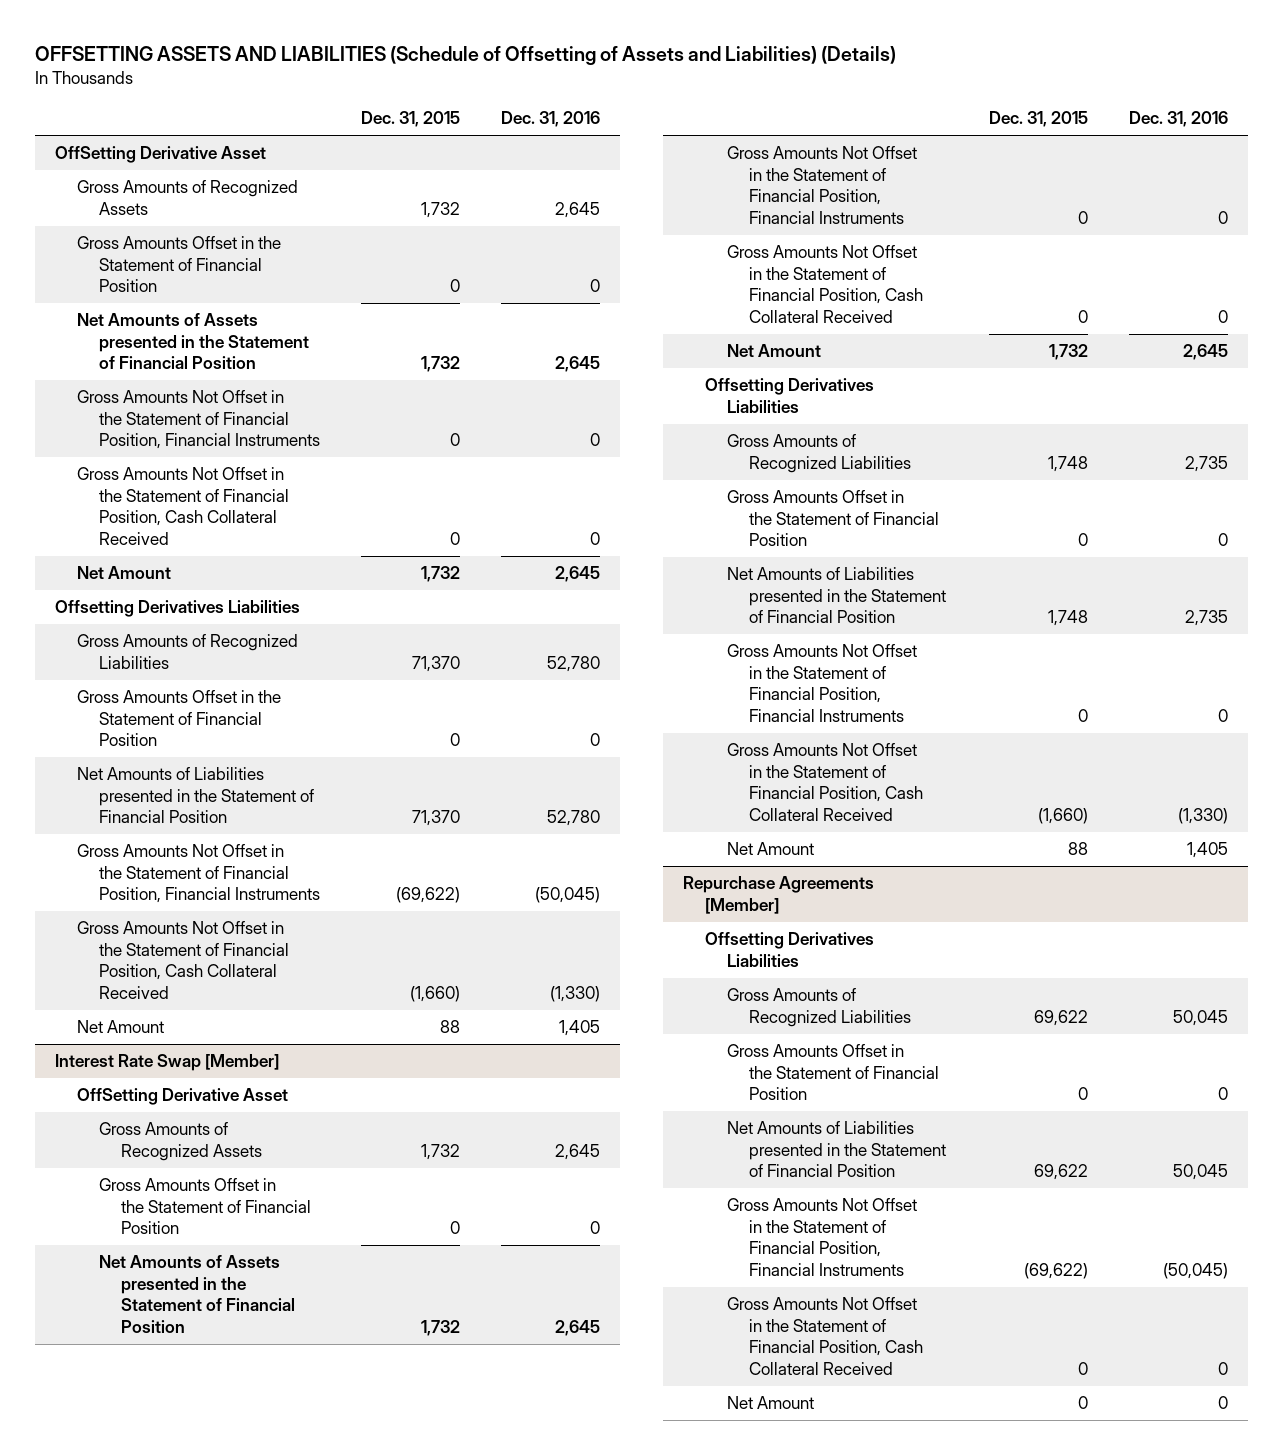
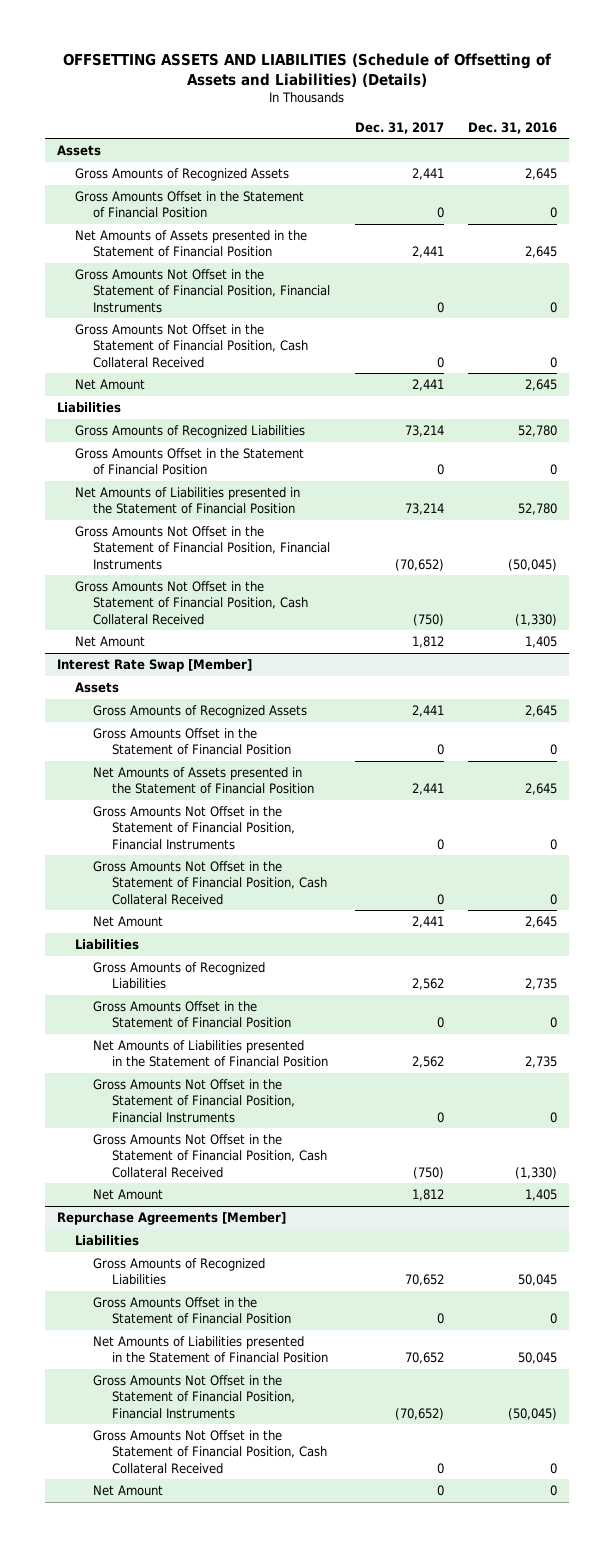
[360,111,460,128] Dec. 31, 2015 -> none
none -> [354,121,444,134] Dec. 31, 2017
[55,146,267,164] OffSetting Derivative Asset -> [56,145,101,157] Assets
[55,600,301,618] Offsetting Derivatives Liabilities -> [56,402,121,414] Liabilities
[77,1088,289,1106] OffSetting Derivative Asset -> [75,682,120,694] Assets
[705,378,875,413] Offsetting Derivatives Liabilities -> [75,939,140,951] Liabilities
[705,932,875,967] Offsetting Derivatives Liabilities -> [75,1235,140,1247] Liabilities

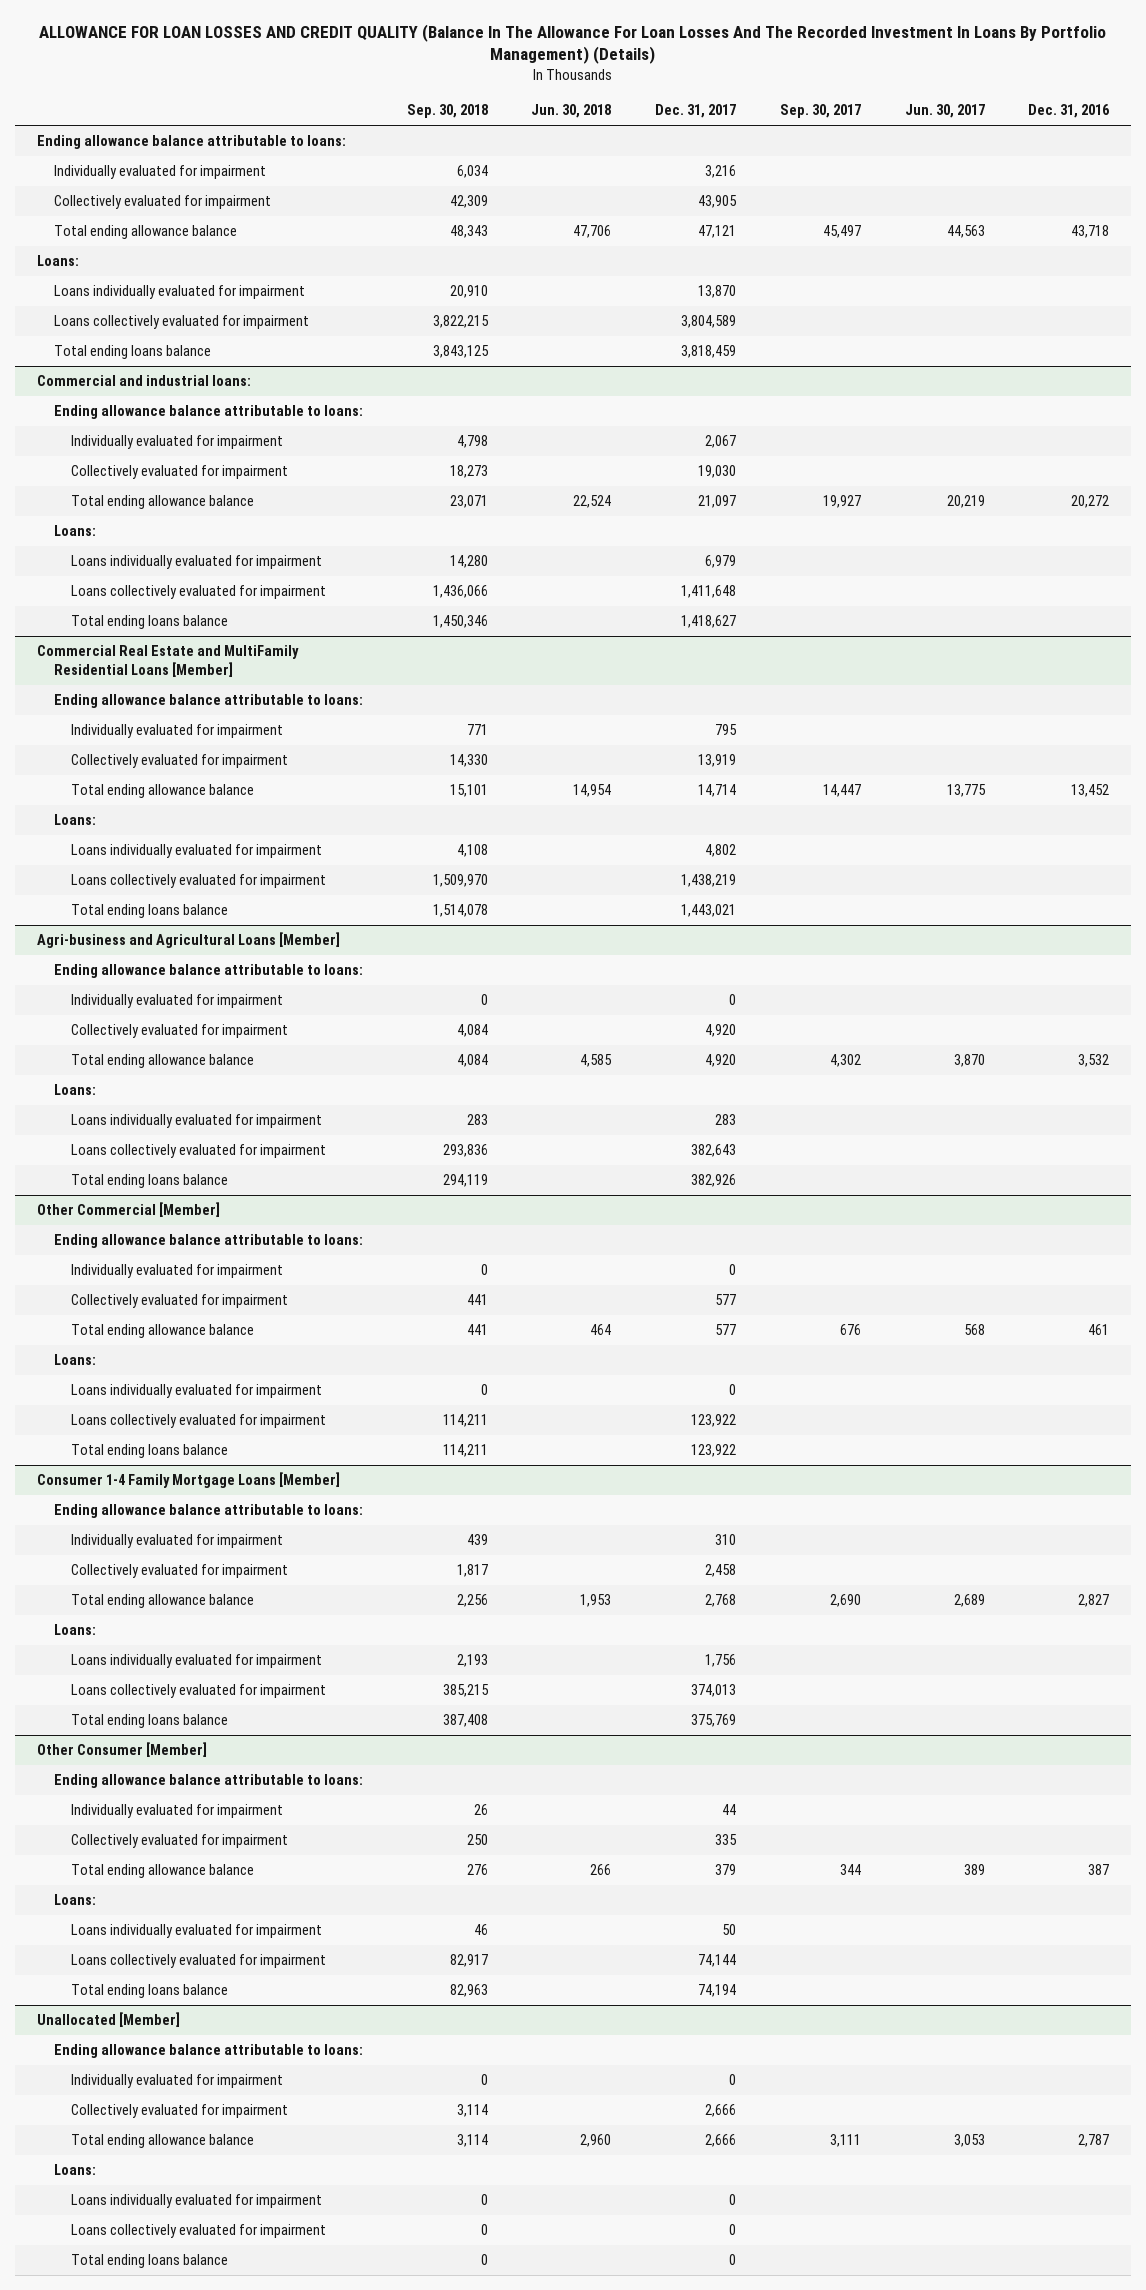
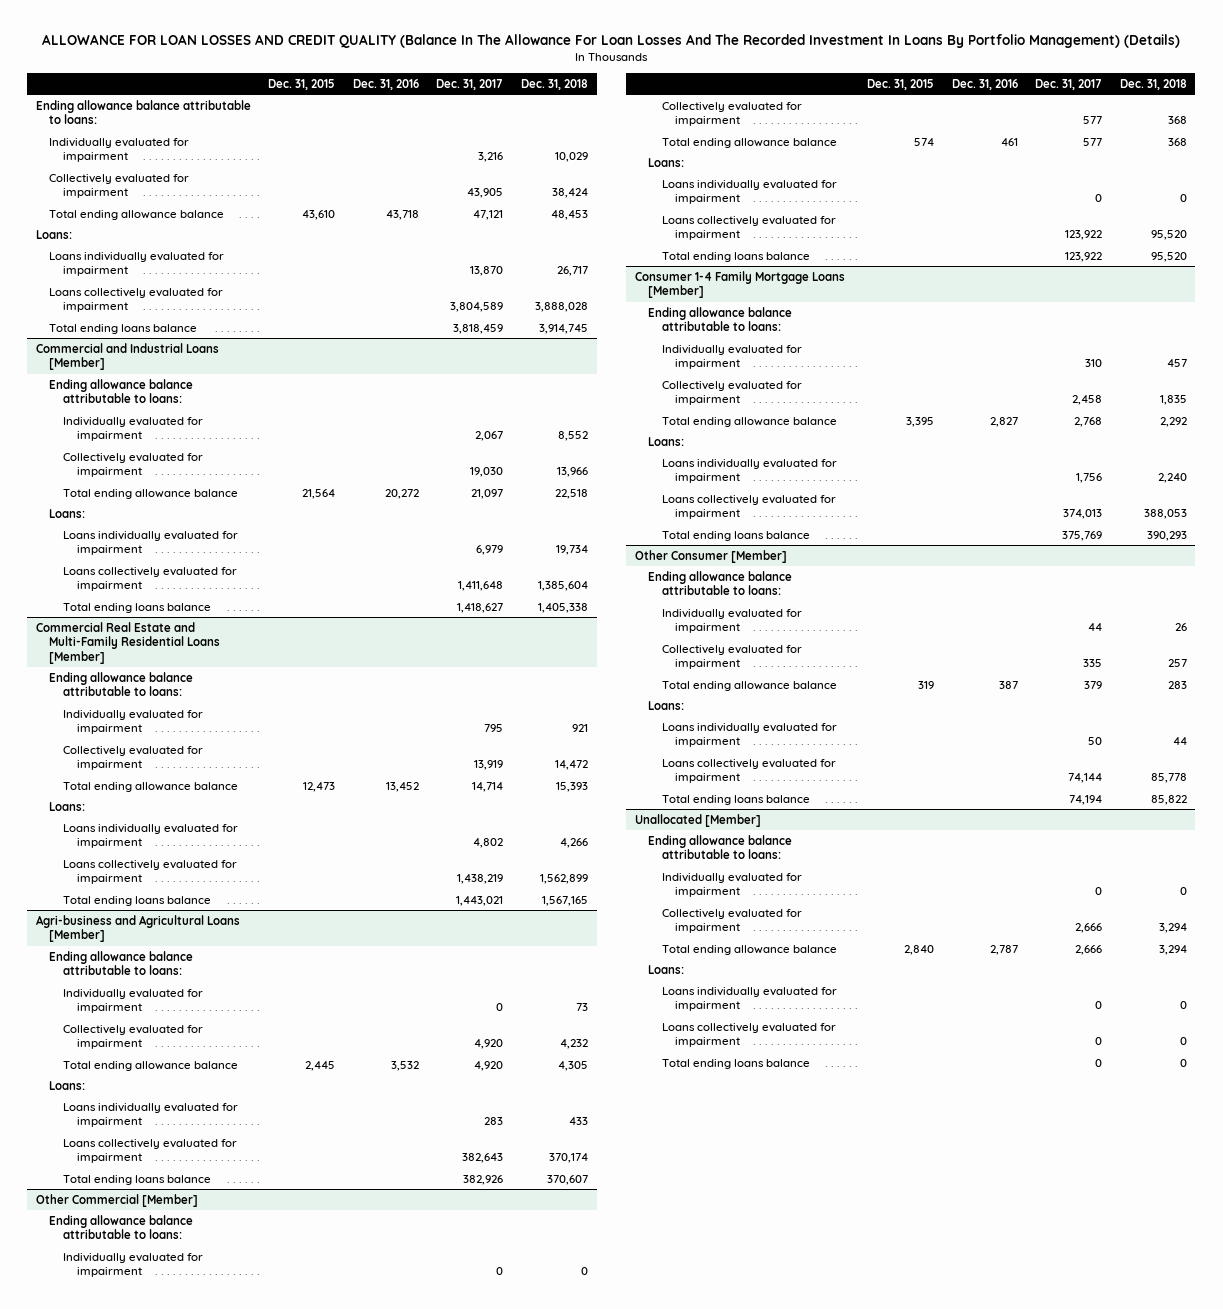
[406,104,488,119] Sep. 30, 2018 -> none
[531,104,612,119] Jun. 30, 2018 -> none
[779,104,861,119] Sep. 30, 2017 -> none
[904,104,985,119] Jun. 30, 2017 -> none
none -> [268,78,336,90] Dec. 31, 2015
none -> [520,78,588,90] Dec. 31, 2018
[36,375,251,387] Commercial and industrial loans: -> [35,342,219,371] Commercial and Industrial Loans [Member]
[36,645,299,678] Commercial Real Estate and MultiFamily Residential Loans [Member] -> [35,621,221,664] Commercial Real Estate and Multi-Family Residential Loans [Member]

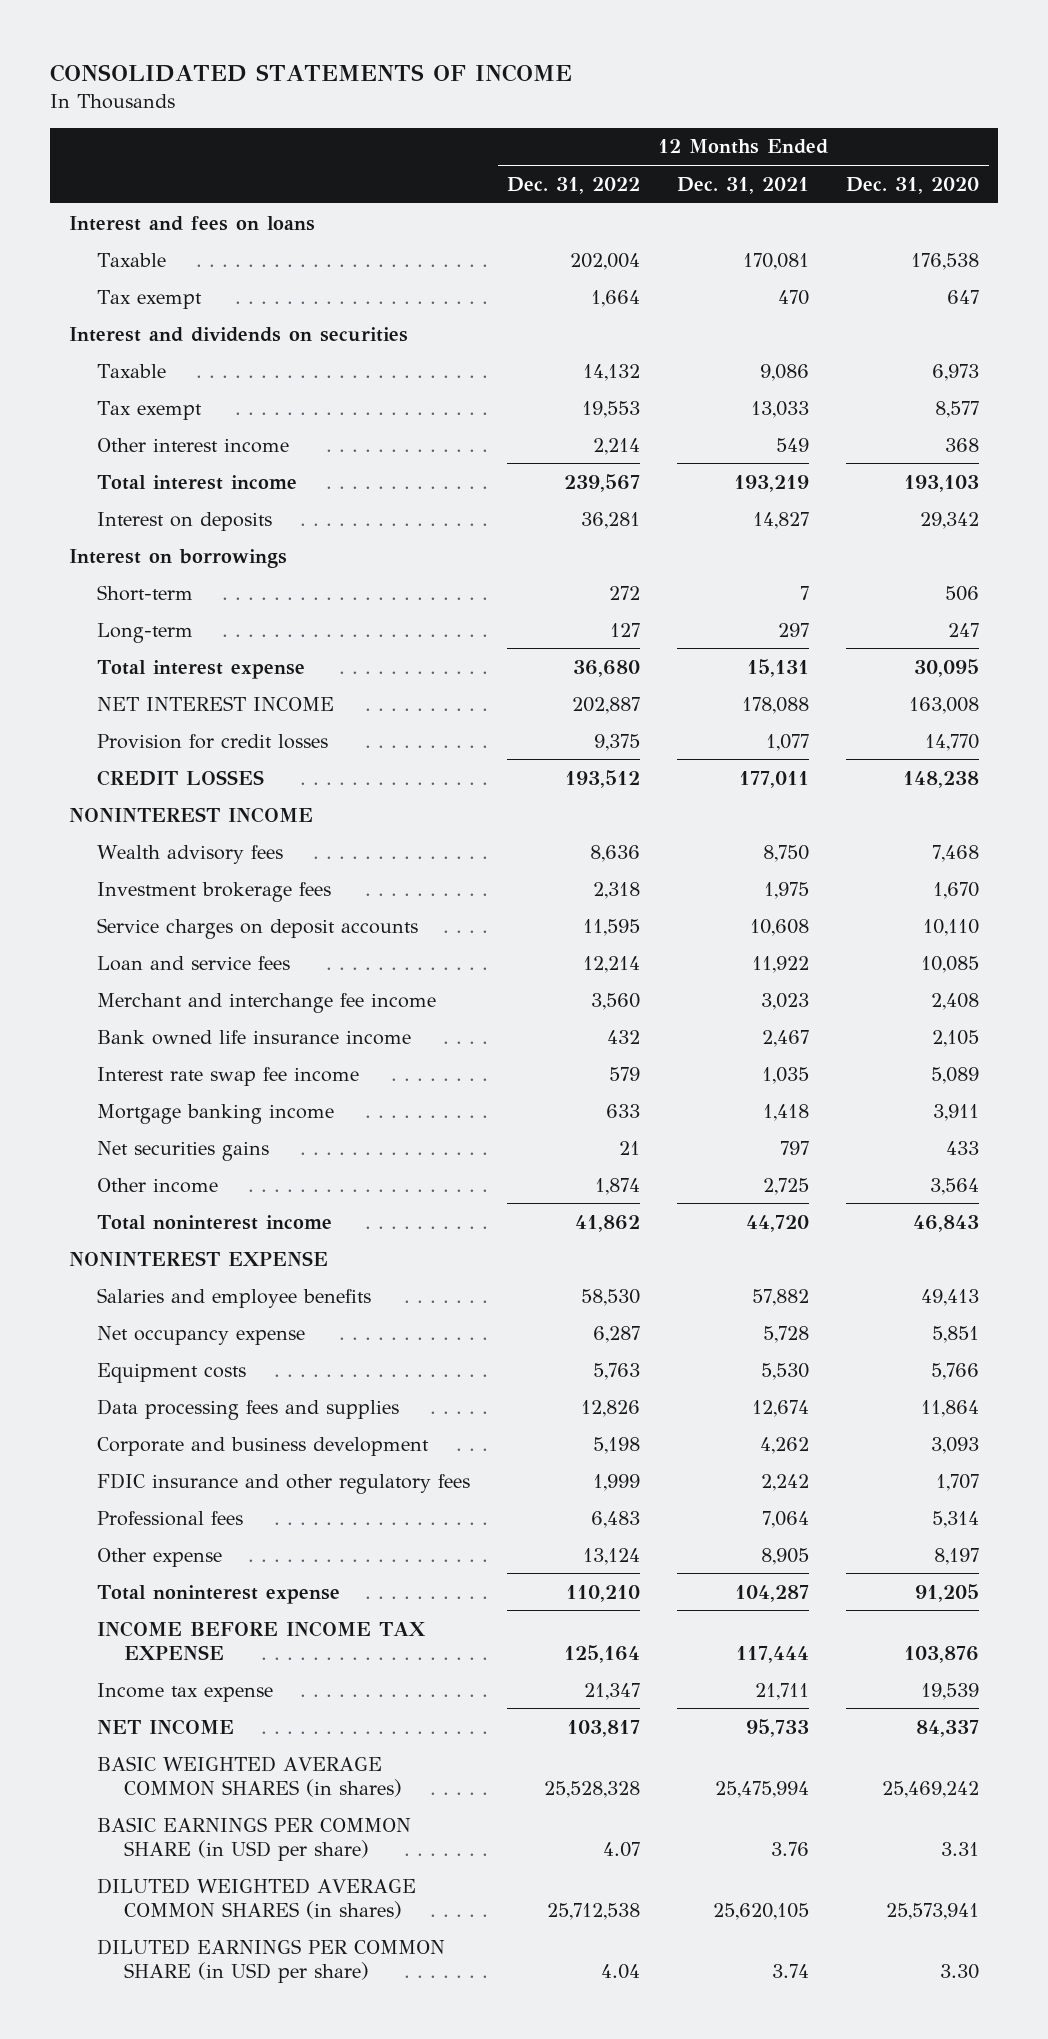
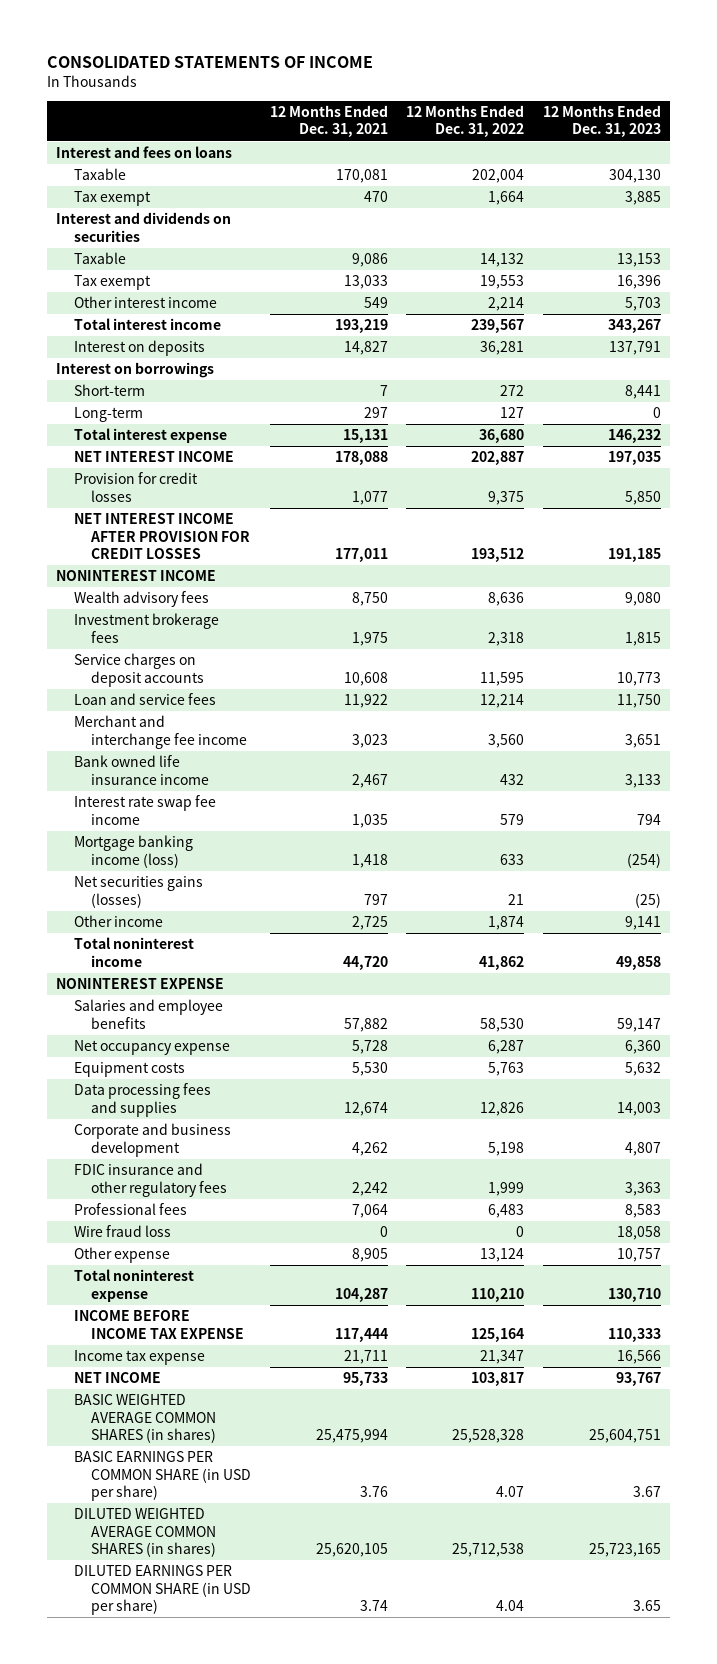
[846,176,980,194] Dec. 31, 2020 -> none
none -> [542,105,661,138] 12 Months Ended Dec. 31, 2023
[96,769,264,786] CREDIT LOSSES -> [73,513,251,559] NET INTEREST INCOME AFTER PROVISION FOR CREDIT LOSSES
[96,1103,334,1124] Mortgage banking income -> [73,835,193,868] Mortgage banking income (loss)
[96,1140,269,1161] Net securities gains -> [73,876,203,908] Net securities gains (losses)
none -> [73,1225,171,1238] Wire fraud loss

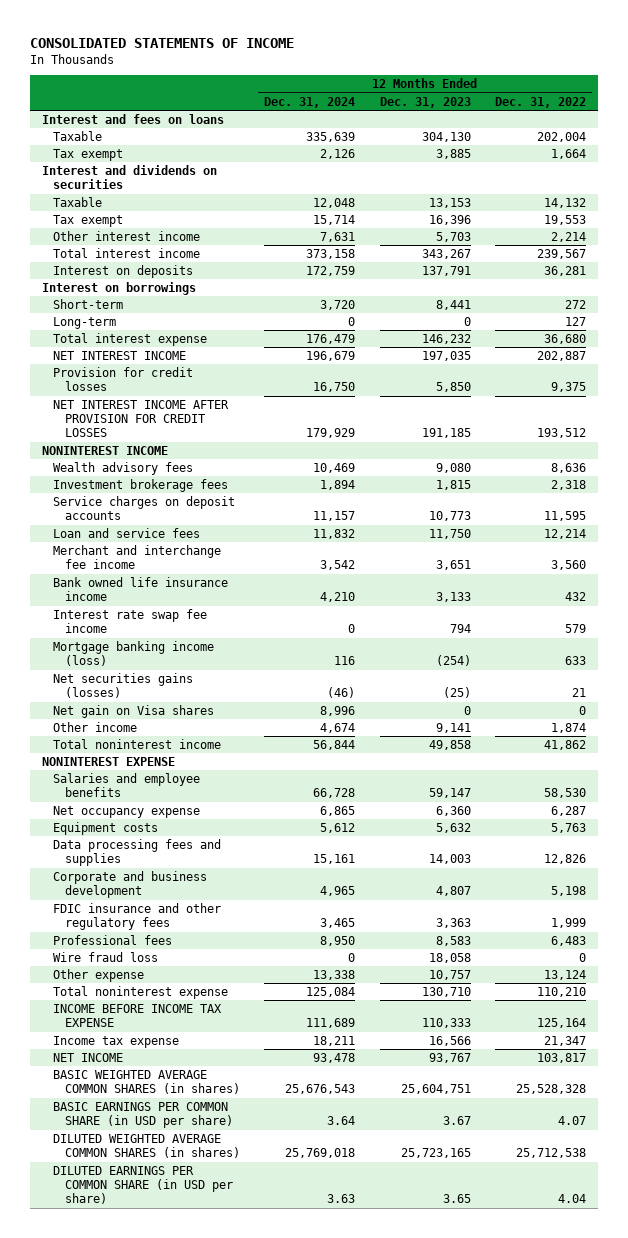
[269,105,388,138] 12 Months Ended Dec. 31, 2021 -> none
none -> [264,96,356,108] Dec. 31, 2024
none -> [53,704,215,718] Net gain on Visa shares

